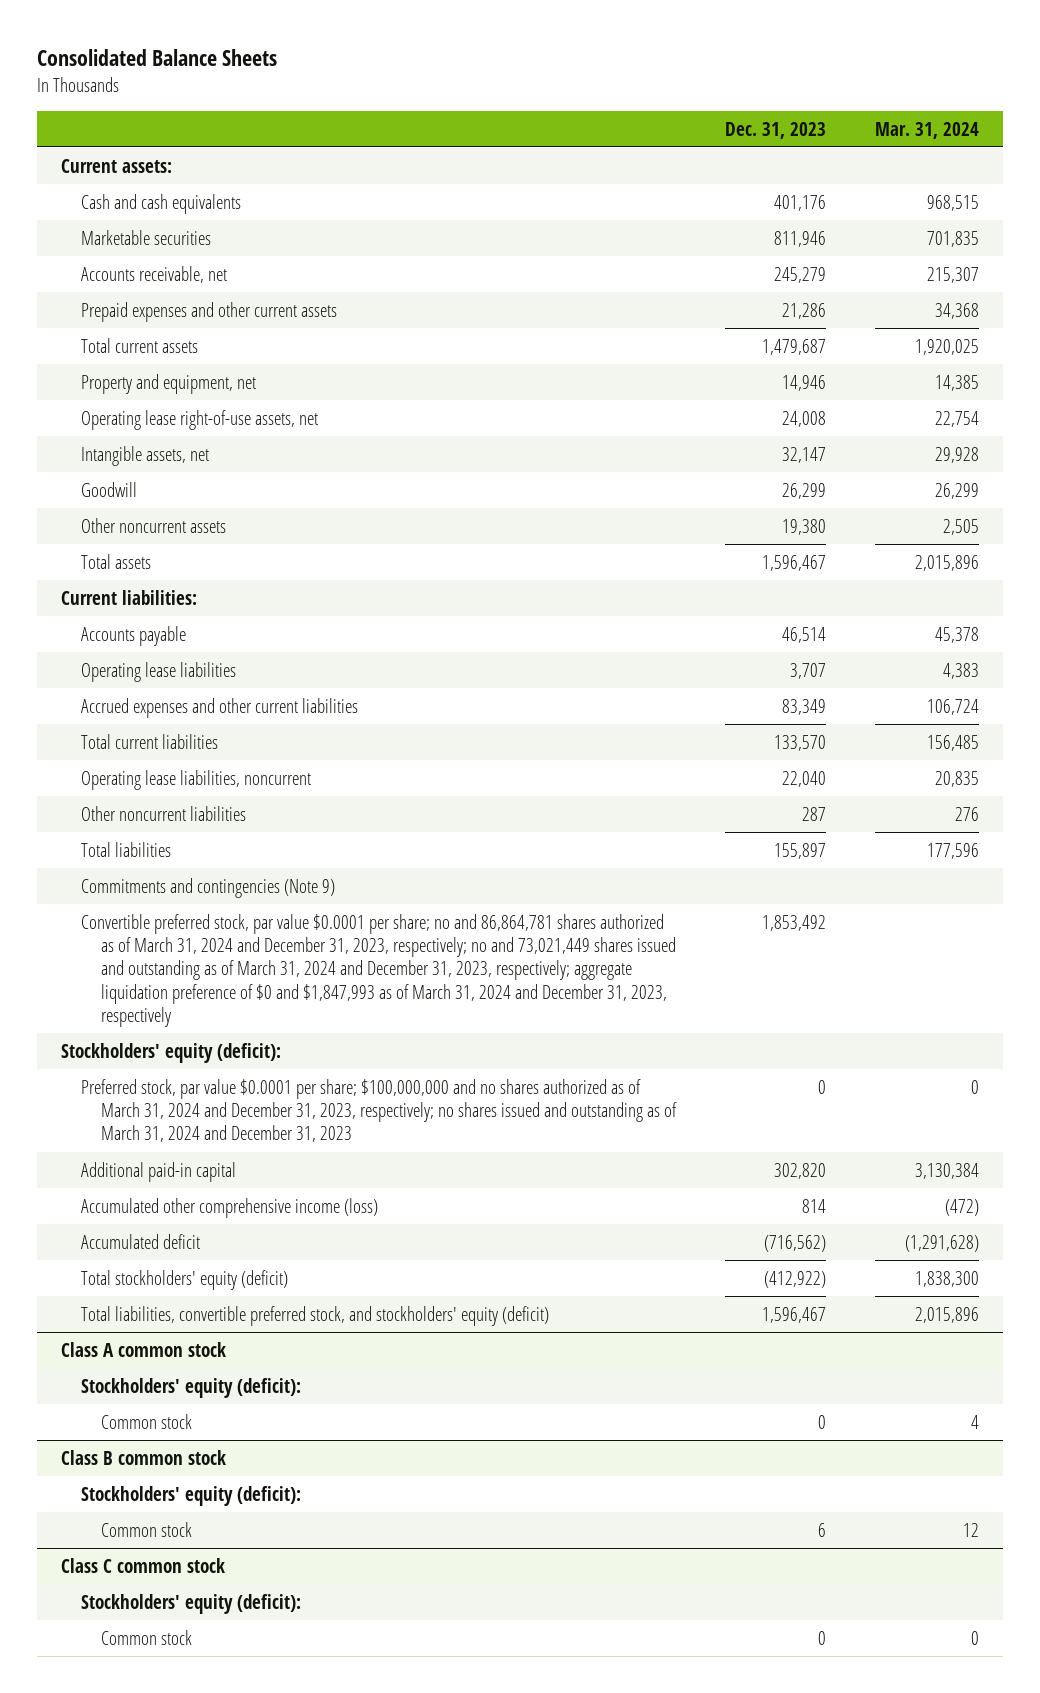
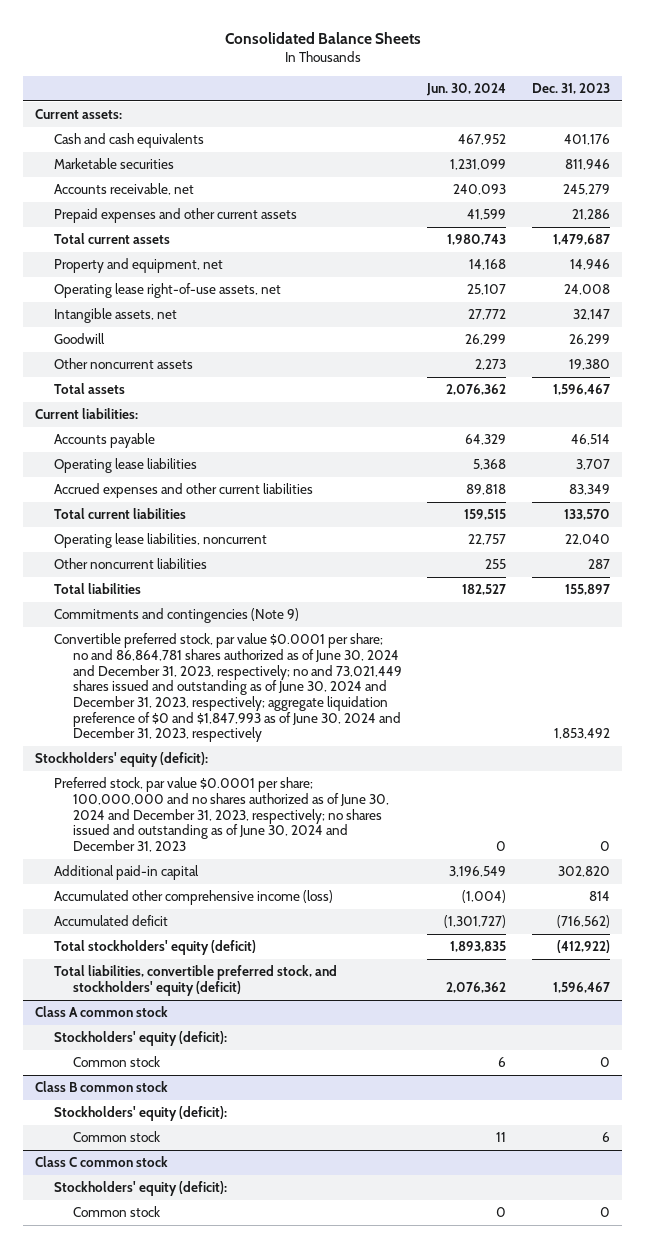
[874,121,979,139] Mar. 31, 2024 -> none
none -> [426,83,507,97] Jun. 30, 2024
[81,913,677,1027] Convertible preferred stock, par value $0.0001 per share; no and 86,864,781 shares authorized as of March 31, 2024 and December 31, 2023, respectively; no and 73,021,449 shares issued and outstanding as of March 31, 2024 and December 31, 2023, respectively; aggregate liquidation preference of $0 and $1,847,993 as of March 31, 2024 and December 31, 2023, respectively -> [54,633,402,743] Convertible preferred stock, par value $0.0001 per share; no and 86,864,781 shares authorized as of June 30, 2024 and December 31, 2023, respectively; no and 73,021,449 shares issued and outstanding as of June 30, 2024 and December 31, 2023, respectively; aggregate liquidation preference of $0 and $1,847,993 as of June 30, 2024 and December 31, 2023, respectively
[81,1078,678,1143] Preferred stock, par value $0.0001 per share; $100,000,000 and no shares authorized as of March 31, 2024 and December 31, 2023, respectively; no shares issued and outstanding as of March 31, 2024 and December 31, 2023 -> [54,777,389,853] Preferred stock, par value $0.0001 per share; 100,000,000 and no shares authorized as of June 30, 2024 and December 31, 2023, respectively; no shares issued and outstanding as of June 30, 2024 and December 31, 2023

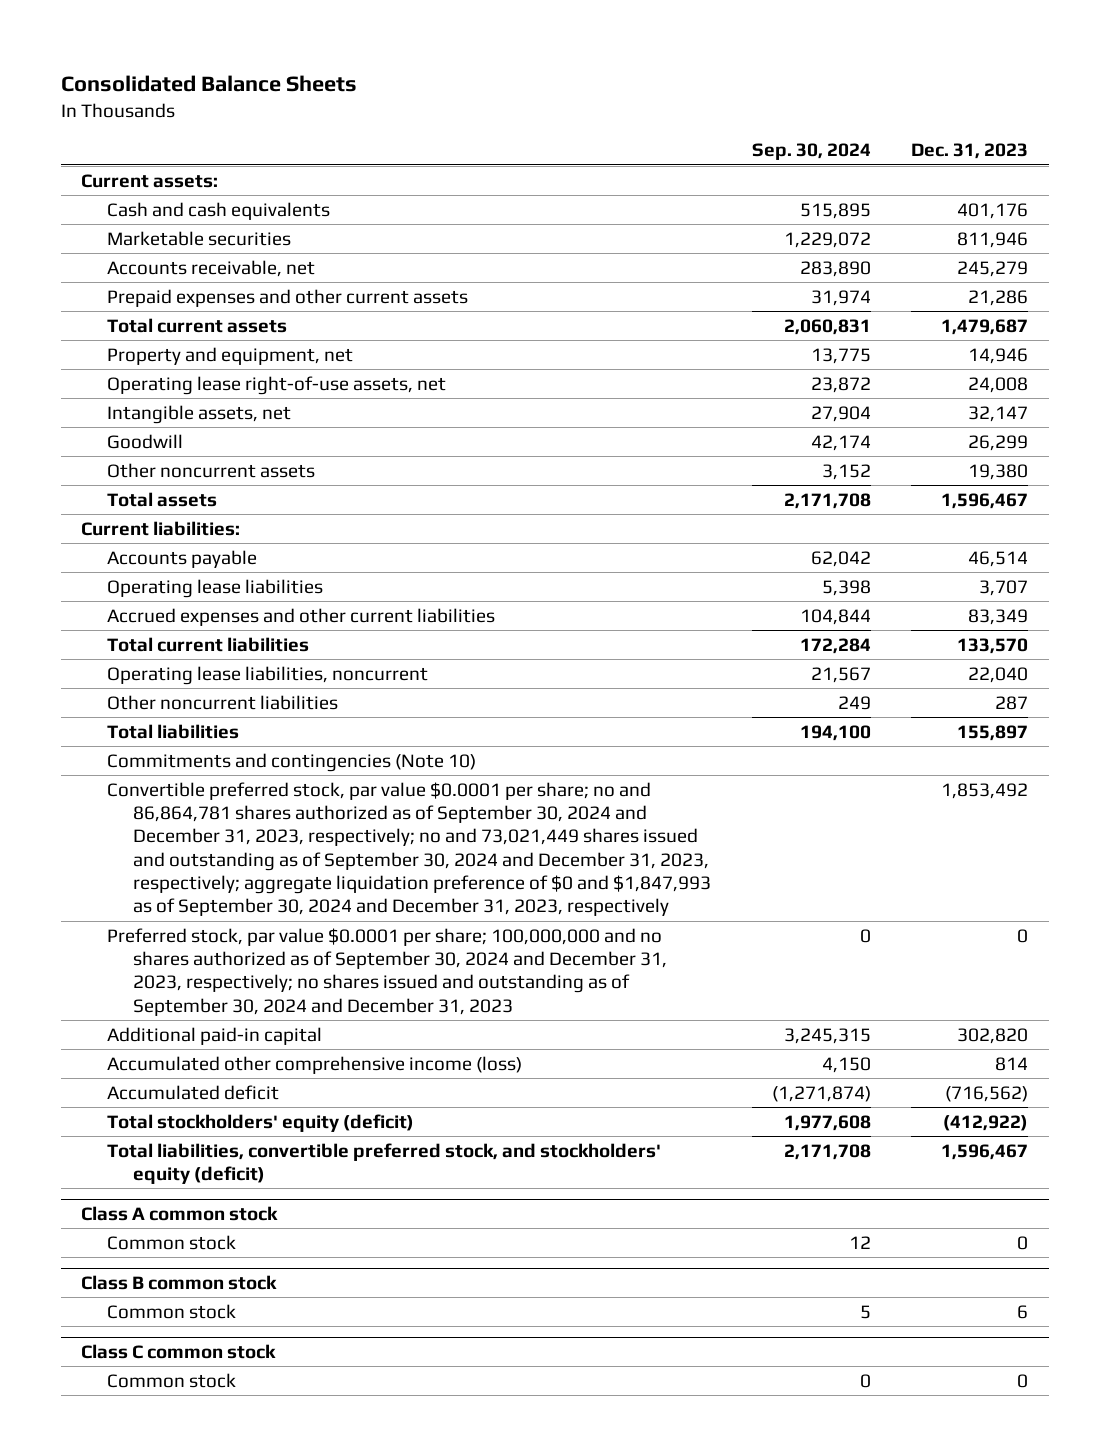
[426,83,507,97] Jun. 30, 2024 -> none
none -> [751,143,871,161] Sep. 30, 2024
[35,752,209,768] Stockholders' equity (deficit): -> none
[54,608,300,624] Commitments and contingencies (Note 9) -> [107,752,477,772] Commitments and contingencies (Note 10)
[54,633,402,743] Convertible preferred stock, par value $0.0001 per share; no and 86,864,781 shares authorized as of June 30, 2024 and December 31, 2023, respectively; no and 73,021,449 shares issued and outstanding as of June 30, 2024 and December 31, 2023, respectively; aggregate liquidation preference of $0 and $1,847,993 as of June 30, 2024 and December 31, 2023, respectively -> [107,781,711,917] Convertible preferred stock, par value $0.0001 per share; no and 86,864,781 shares authorized as of September 30, 2024 and December 31, 2023, respectively; no and 73,021,449 shares issued and outstanding as of September 30, 2024 and December 31, 2023, respectively; aggregate liquidation preference of $0 and $1,847,993 as of September 30, 2024 and December 31, 2023, respectively
[54,777,389,853] Preferred stock, par value $0.0001 per share; 100,000,000 and no shares authorized as of June 30, 2024 and December 31, 2023, respectively; no shares issued and outstanding as of June 30, 2024 and December 31, 2023 -> [107,927,667,1016] Preferred stock, par value $0.0001 per share; 100,000,000 and no shares authorized as of September 30, 2024 and December 31, 2023, respectively; no shares issued and outstanding as of September 30, 2024 and December 31, 2023
[54,1031,228,1047] Stockholders' equity (deficit): -> none
[54,1106,228,1122] Stockholders' equity (deficit): -> none
[54,1181,228,1197] Stockholders' equity (deficit): -> none

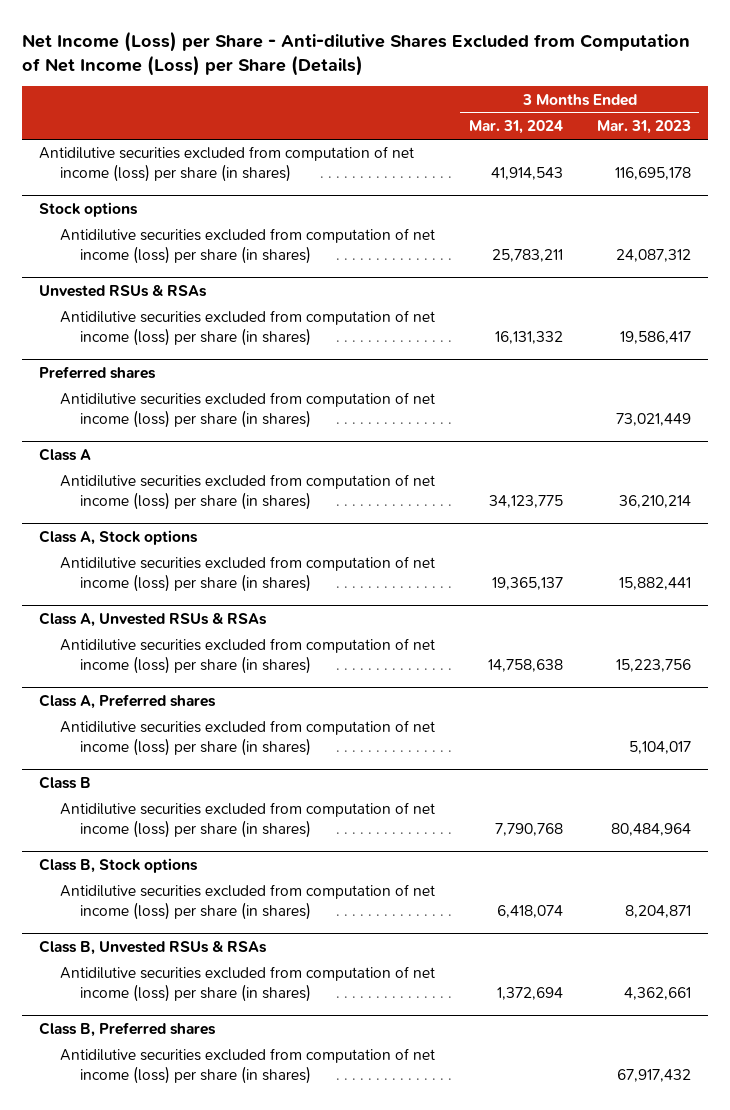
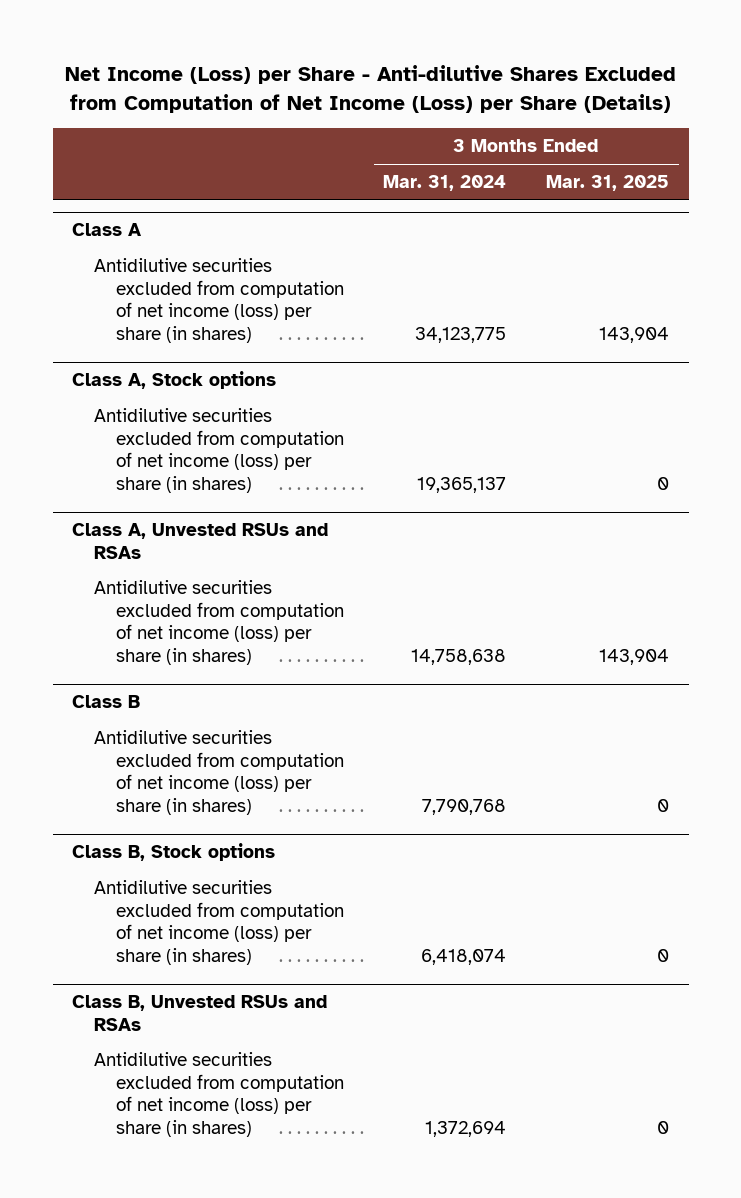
[596,120,691,135] Mar. 31, 2023 -> none
none -> [545,175,669,192] Mar. 31, 2025
[39,146,415,183] Antidilutive securities excluded from computation of net income (loss) per share (in shares) -> none
[39,202,139,218] Stock options -> none
[59,228,435,265] Antidilutive securities excluded from computation of net income (loss) per share (in shares) -> none
[39,285,208,298] Unvested RSUs & RSAs -> none
[59,310,435,347] Antidilutive securities excluded from computation of net income (loss) per share (in shares) -> none
[39,366,157,380] Preferred shares -> none
[59,392,435,429] Antidilutive securities excluded from computation of net income (loss) per share (in shares) -> none
[39,612,268,628] Class A, Unvested RSUs & RSAs -> [72,523,329,559] Class A, Unvested RSUs and RSAs
[39,694,217,710] Class A, Preferred shares -> none
[59,720,435,757] Antidilutive securities excluded from computation of net income (loss) per share (in shares) -> none
[39,940,268,956] Class B, Unvested RSUs & RSAs -> [72,995,328,1031] Class B, Unvested RSUs and RSAs
[39,1022,217,1038] Class B, Preferred shares -> none
[59,1048,435,1085] Antidilutive securities excluded from computation of net income (loss) per share (in shares) -> none

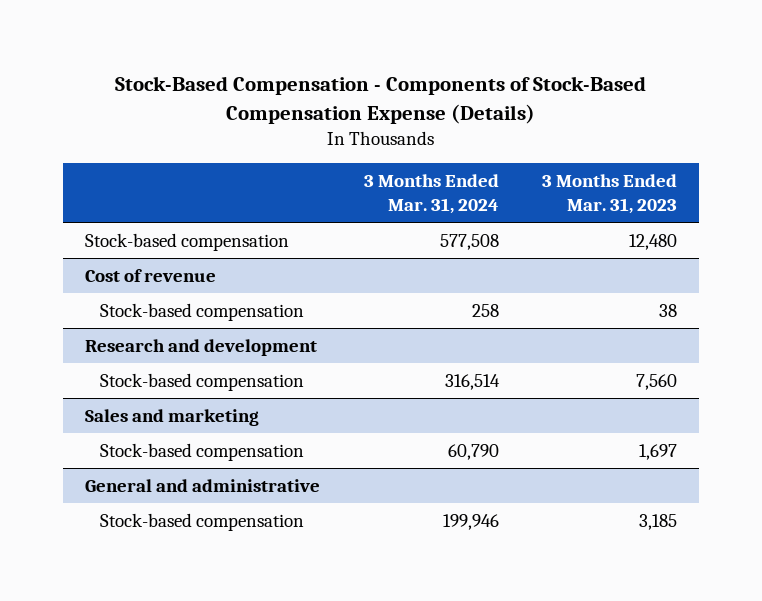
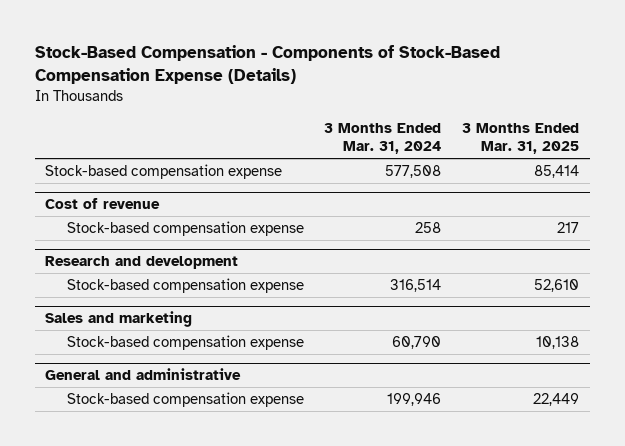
[542,174,678,214] 3 Months Ended Mar. 31, 2023 -> none
none -> [462,123,580,155] 3 Months Ended Mar. 31, 2025
[84,232,289,251] Stock-based compensation -> [45,164,283,180] Stock-based compensation expense
[99,302,304,321] Stock-based compensation -> [66,221,304,237] Stock-based compensation expense
[99,372,304,391] Stock-based compensation -> [66,278,304,294] Stock-based compensation expense
[99,442,304,461] Stock-based compensation -> [66,335,304,351] Stock-based compensation expense
[99,512,304,531] Stock-based compensation -> [66,392,304,408] Stock-based compensation expense

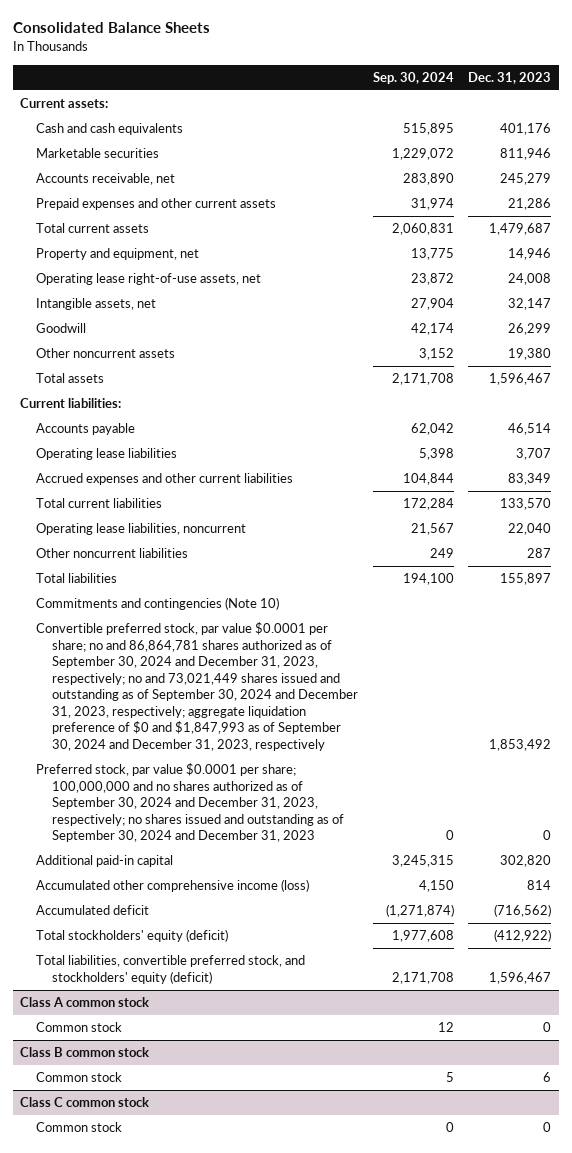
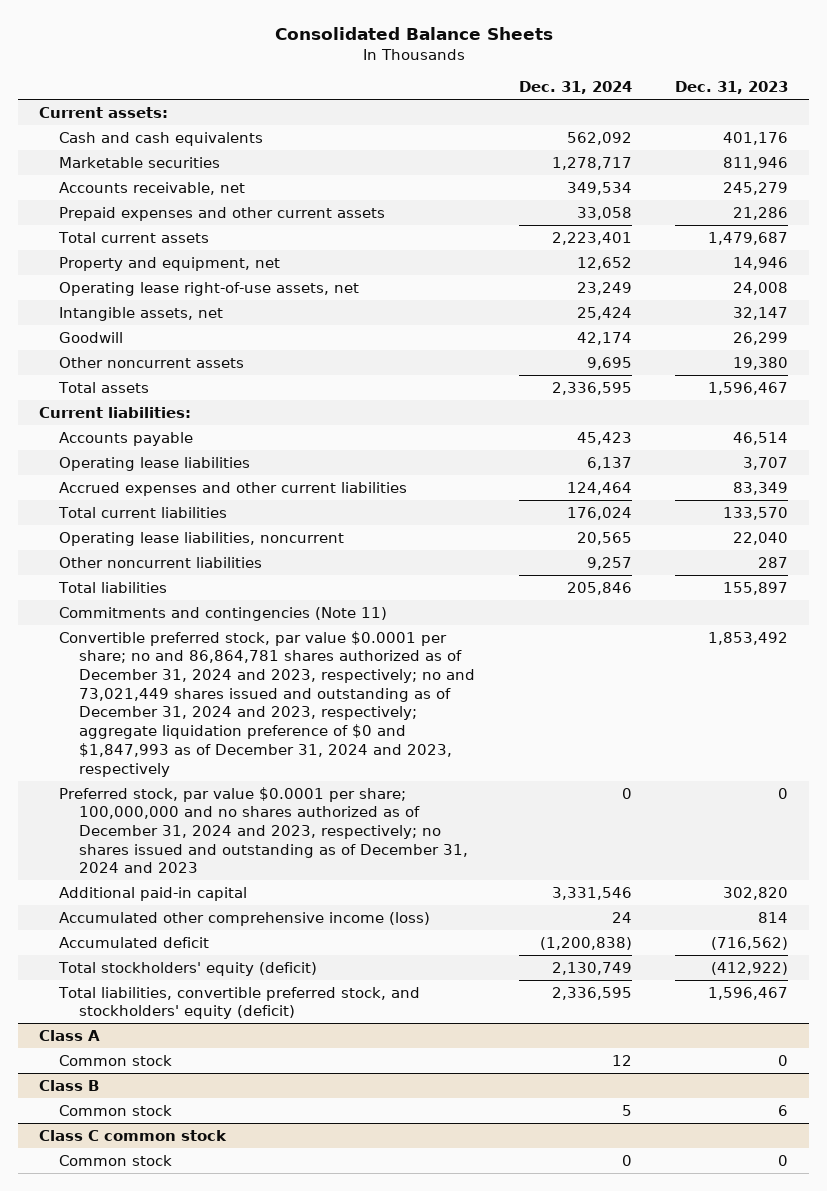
[372,72,454,85] Sep. 30, 2024 -> none
none -> [518,81,632,95] Dec. 31, 2024
[36,597,280,611] Commitments and contingencies (Note 10) -> [59,606,388,621] Commitments and contingencies (Note 11)
[36,622,359,751] Convertible preferred stock, par value $0.0001 per share; no and 86,864,781 shares authorized as of September 30, 2024 and December 31, 2023, respectively; no and 73,021,449 shares issued and outstanding as of September 30, 2024 and December 31, 2023, respectively; aggregate liquidation preference of $0 and $1,847,993 as of September 30, 2024 and December 31, 2023, respectively -> [59,630,476,777] Convertible preferred stock, par value $0.0001 per share; no and 86,864,781 shares authorized as of December 31, 2024 and 2023, respectively; no and 73,021,449 shares issued and outstanding as of December 31, 2024 and 2023, respectively; aggregate liquidation preference of $0 and $1,847,993 as of December 31, 2024 and 2023, respectively
[36,763,345,843] Preferred stock, par value $0.0001 per share; 100,000,000 and no shares authorized as of September 30, 2024 and December 31, 2023, respectively; no shares issued and outstanding as of September 30, 2024 and December 31, 2023 -> [59,786,469,874] Preferred stock, par value $0.0001 per share; 100,000,000 and no shares authorized as of December 31, 2024 and 2023, respectively; no shares issued and outstanding as of December 31, 2024 and 2023
[20,997,150,1008] Class A common stock -> [39,1029,101,1041] Class A
[20,1047,150,1058] Class B common stock -> [39,1079,100,1091] Class B

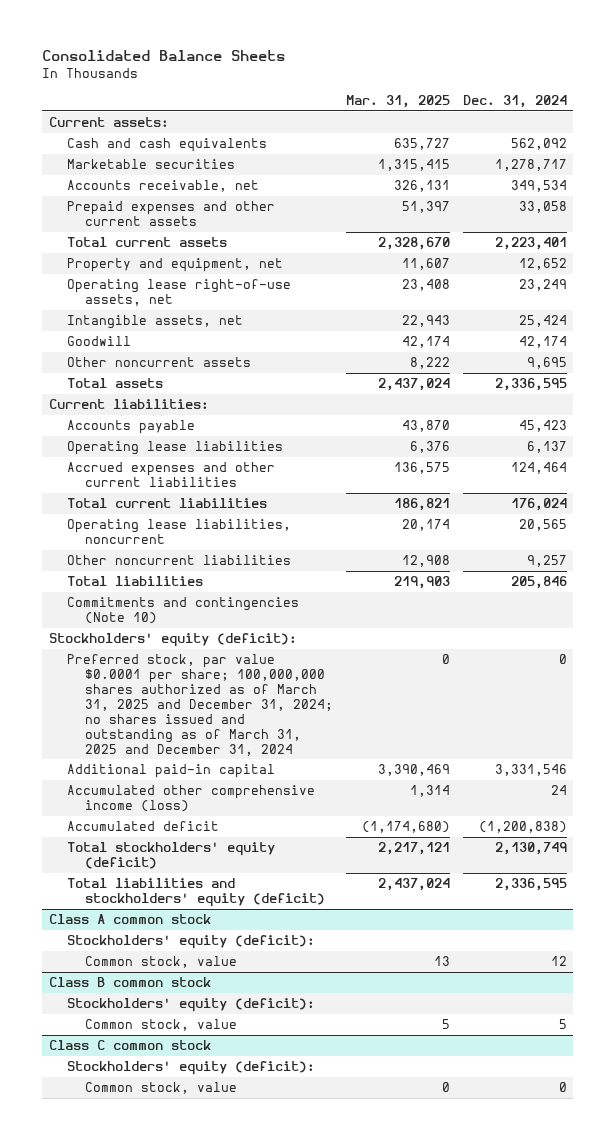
[674,81,788,95] Dec. 31, 2023 -> none
none -> [346,95,451,109] Mar. 31, 2025
[59,630,476,777] Convertible preferred stock, par value $0.0001 per share; no and 86,864,781 shares authorized as of December 31, 2024 and 2023, respectively; no and 73,021,449 shares issued and outstanding as of December 31, 2024 and 2023, respectively; aggregate liquidation preference of $0 and $1,847,993 as of December 31, 2024 and 2023, respectively -> none
[59,606,388,621] Commitments and contingencies (Note 11) -> [66,597,299,625] Commitments and contingencies (Note 10)
none -> [48,633,297,648] Stockholders' equity (deficit):
[59,786,469,874] Preferred stock, par value $0.0001 per share; 100,000,000 and no shares authorized as of December 31, 2024 and 2023, respectively; no shares issued and outstanding as of December 31, 2024 and 2023 -> [66,654,334,756] Preferred stock, par value $0.0001 per share; 100,000,000 shares authorized as of March 31, 2025 and December 31, 2024; no shares issued and outstanding as of March 31, 2025 and December 31, 2024
[58,986,421,1020] Total liabilities, convertible preferred stock, and stockholders' equity (deficit) -> [66,878,326,908] Total liabilities and stockholders' equity (deficit)
[39,1029,101,1041] Class A -> [48,914,211,925] Class A common stock
none -> [66,935,315,950] Stockholders' equity (deficit):
[59,1054,173,1066] Common stock -> [85,956,238,969] Common stock, value
[39,1079,100,1091] Class B -> [48,977,211,988] Class B common stock
none -> [66,998,315,1013] Stockholders' equity (deficit):
[59,1104,173,1116] Common stock -> [85,1019,238,1032] Common stock, value
none -> [66,1061,315,1076] Stockholders' equity (deficit):
[59,1154,173,1166] Common stock -> [85,1082,238,1095] Common stock, value

